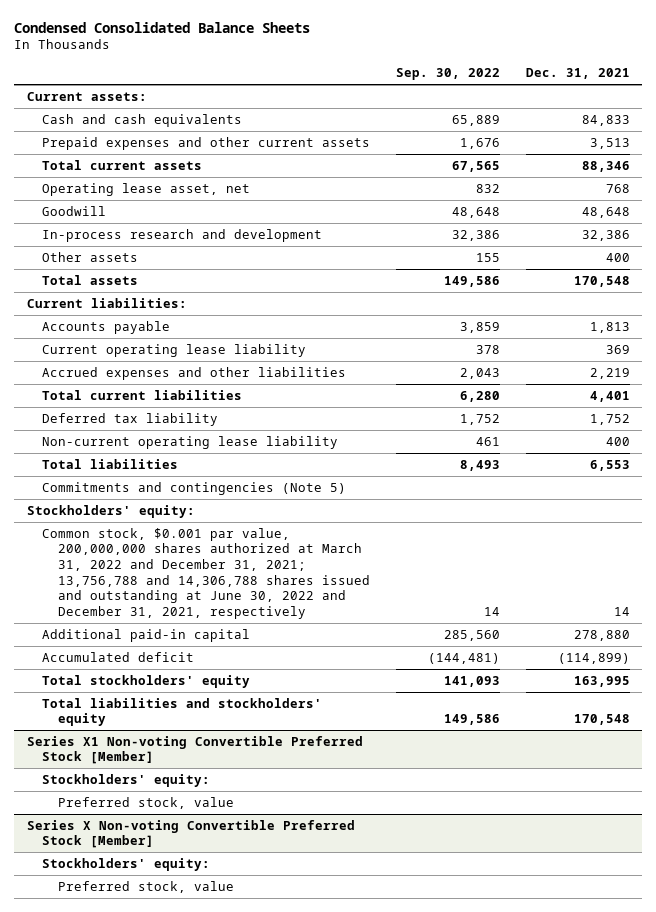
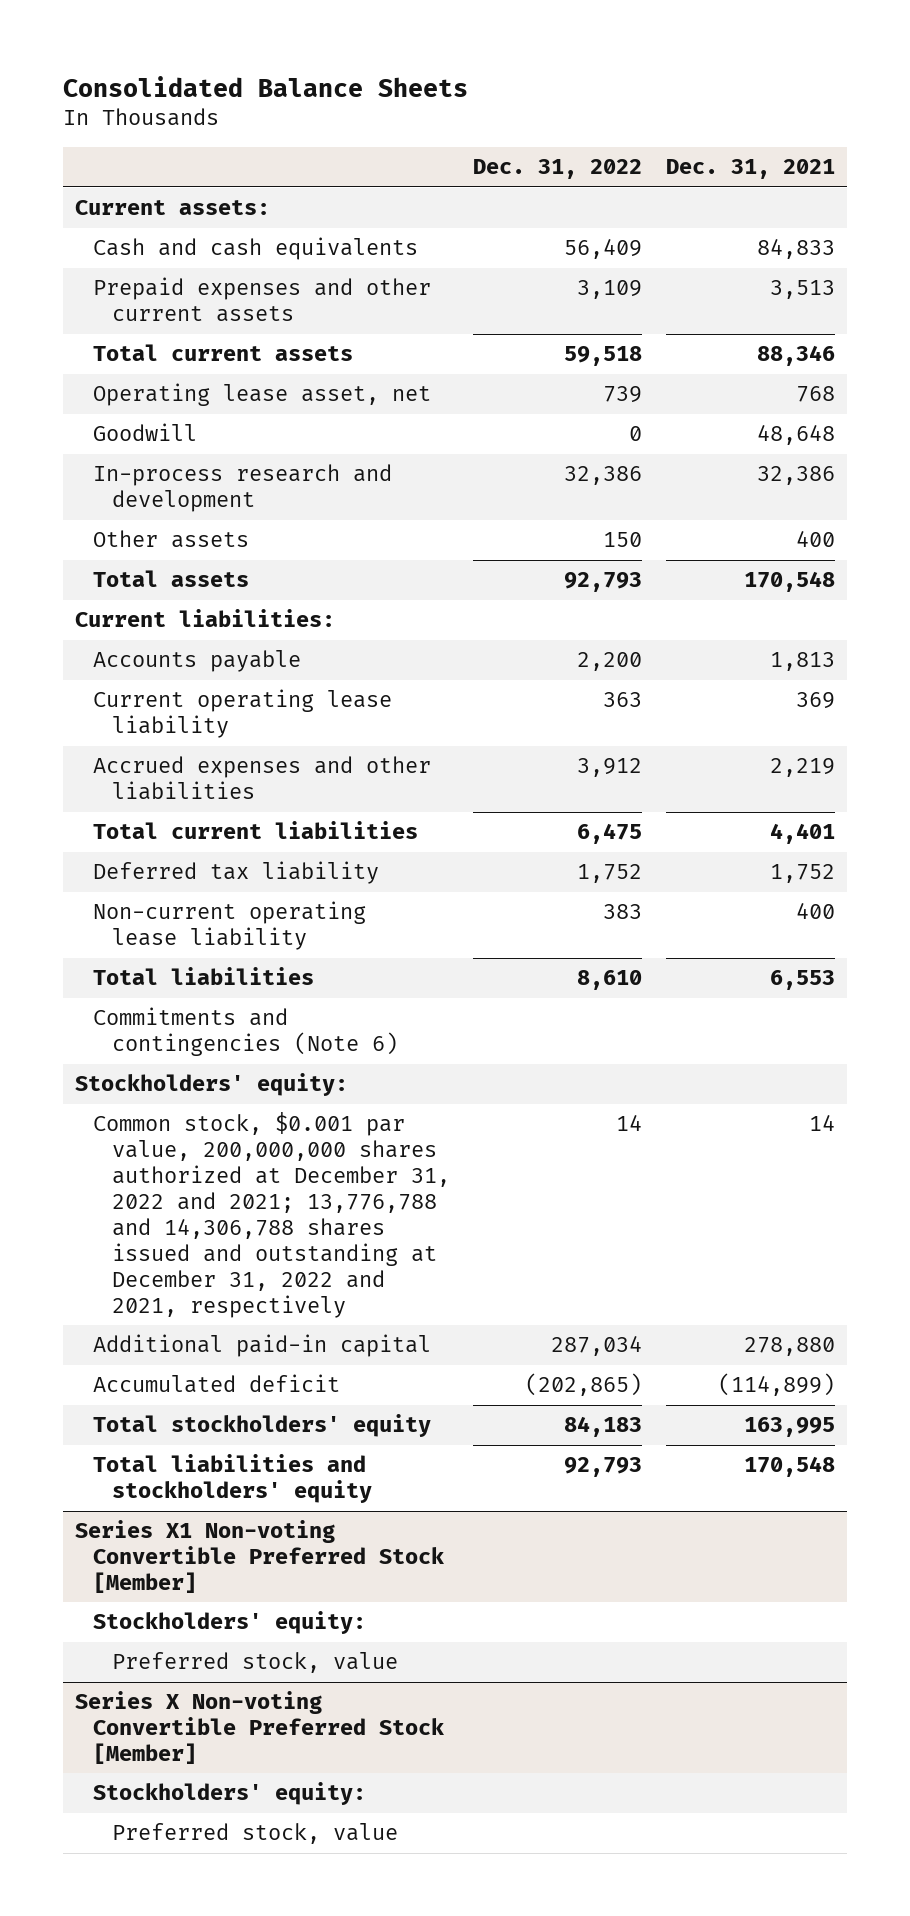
[13,21,310,33] Condensed Consolidated Balance Sheets -> [63,75,469,97] Consolidated Balance Sheets
[395,68,500,81] Sep. 30, 2022 -> none
none -> [473,159,643,180] Dec. 31, 2022
[42,481,347,495] Commitments and contingencies (Note 5) -> [93,1007,398,1057] Commitments and contingencies (Note 6)
[42,527,370,619] Common stock, $0.001 par value, 200,000,000 shares authorized at March 31, 2022 and December 31, 2021; 13,756,788 and 14,306,788 shares issued and outstanding at June 30, 2022 and December 31, 2021, respectively -> [93,1112,450,1318] Common stock, $0.001 par value, 200,000,000 shares authorized at December 31, 2022 and 2021; 13,776,788 and 14,306,788 shares issued and outstanding at December 31, 2022 and 2021, respectively

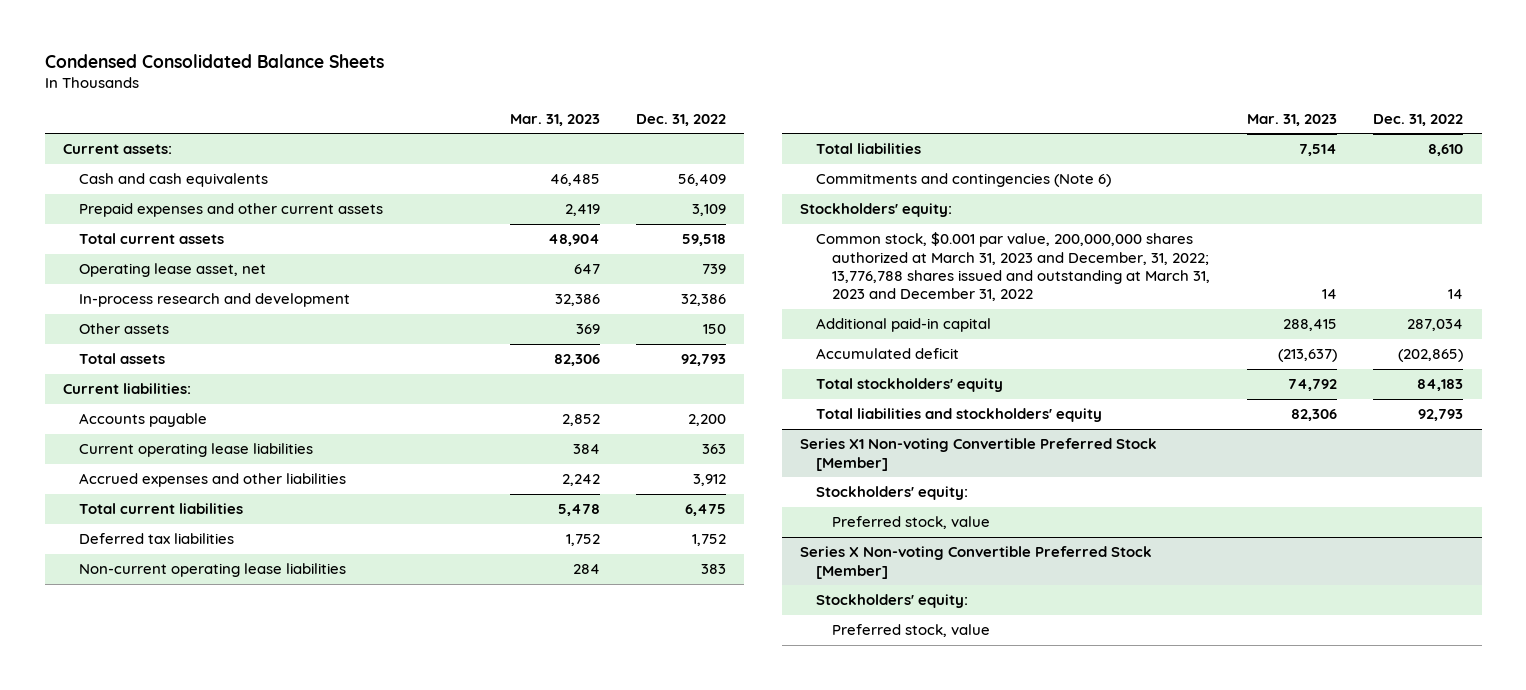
[63,75,469,97] Consolidated Balance Sheets -> [44,54,384,69] Condensed Consolidated Balance Sheets
[665,159,835,180] Dec. 31, 2021 -> none
none -> [509,113,600,126] Mar. 31, 2023
[93,423,198,442] Goodwill -> none
[93,689,393,739] Current operating lease liability -> [78,443,313,458] Current operating lease liabilities
[93,861,380,885] Deferred tax liability -> [78,533,234,545] Deferred tax liabilities
[93,901,367,951] Non-current operating lease liability -> [78,563,346,578] Non-current operating lease liabilities
[93,1112,450,1318] Common stock, $0.001 par value, 200,000,000 shares authorized at December 31, 2022 and 2021; 13,776,788 and 14,306,788 shares issued and outstanding at December 31, 2022 and 2021, respectively -> [816,232,1211,302] Common stock, $0.001 par value, 200,000,000 shares authorized at March 31, 2023 and December, 31, 2022; 13,776,788 shares issued and outstanding at March 31, 2023 and December 31, 2022

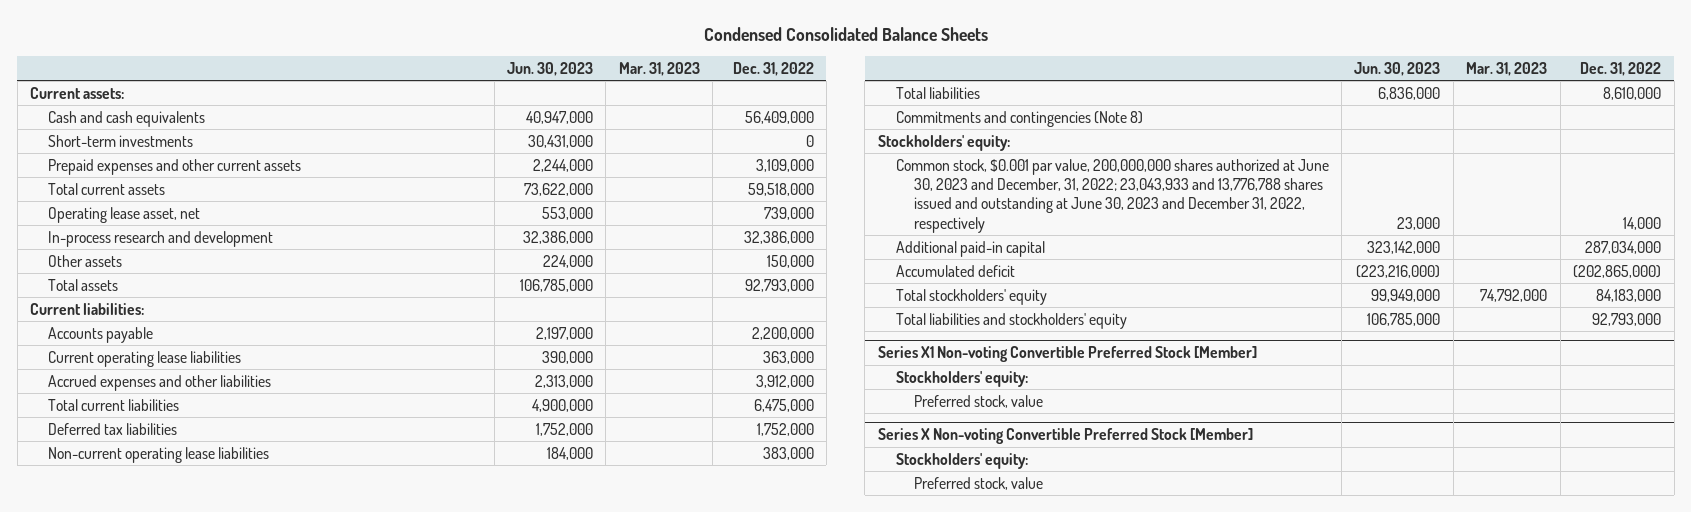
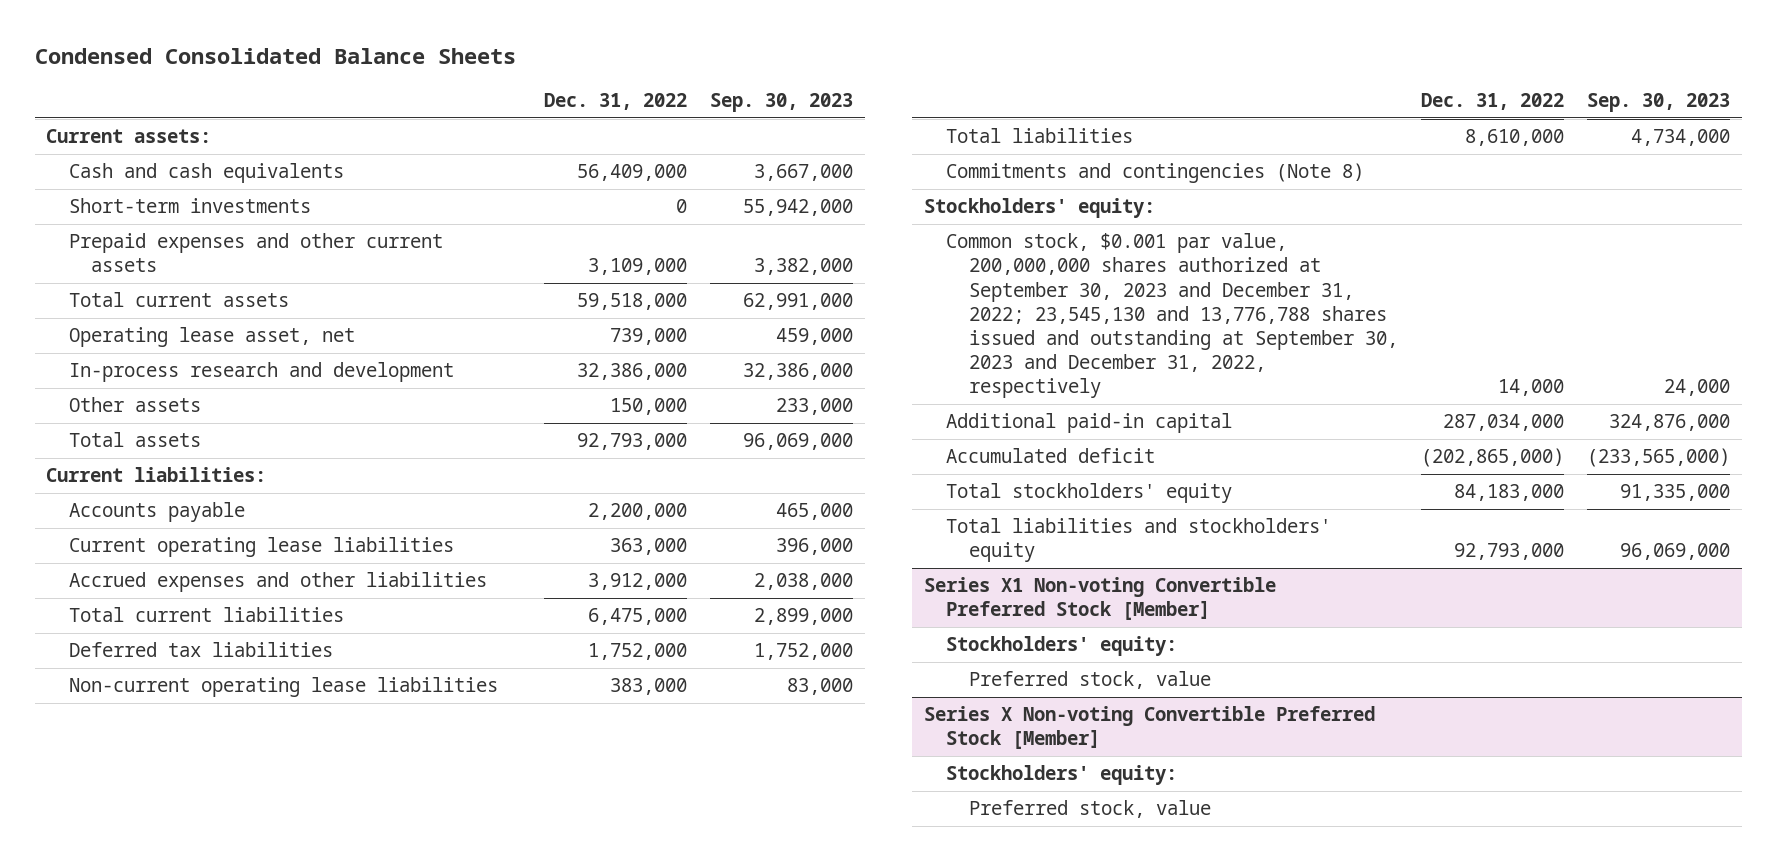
[506,61,593,76] Jun. 30, 2023 -> none
[618,61,700,76] Mar. 31, 2023 -> none
none -> [710,93,854,113] Sep. 30, 2023
[895,158,1329,233] Common stock, $0.001 par value, 200,000,000 shares authorized at June 30, 2023 and December, 31, 2022; 23,043,933 and 13,776,788 shares issued and outstanding at June 30, 2023 and December 31, 2022, respectively -> [946,233,1398,399] Common stock, $0.001 par value, 200,000,000 shares authorized at September 30, 2023 and December 31, 2022; 23,545,130 and 13,776,788 shares issued and outstanding at September 30, 2023 and December 31, 2022, respectively

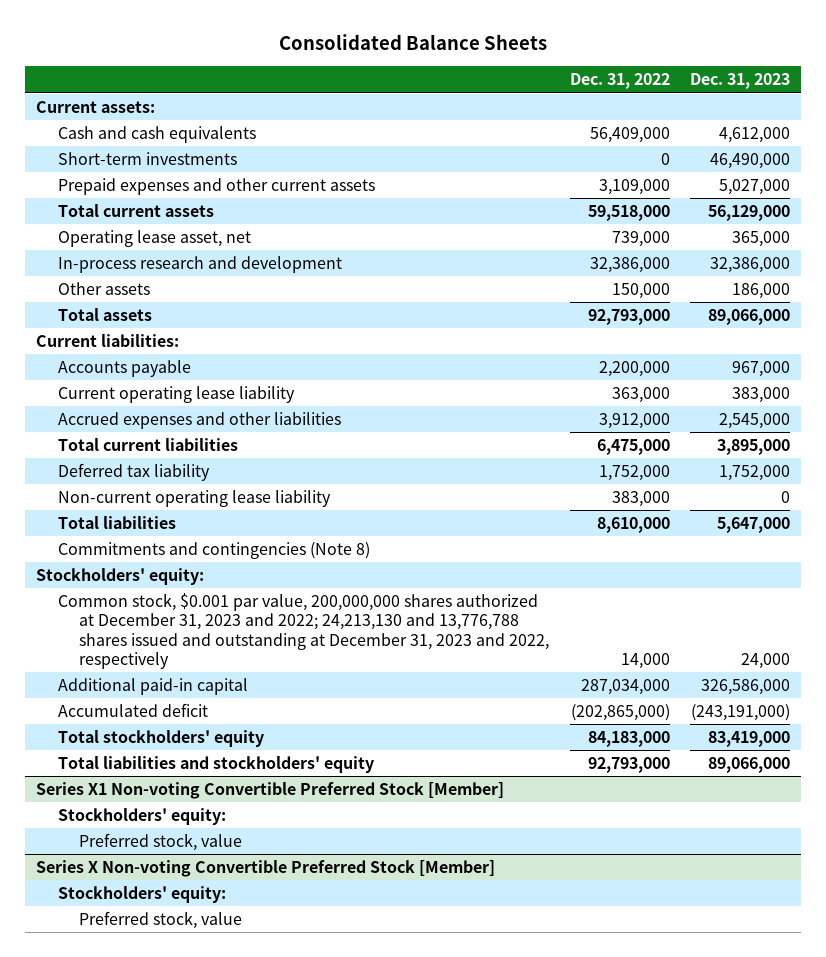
[34,48,516,65] Condensed Consolidated Balance Sheets -> [279,34,548,51] Consolidated Balance Sheets
[710,93,854,113] Sep. 30, 2023 -> none
none -> [690,73,791,90] Dec. 31, 2023
[68,537,454,558] Current operating lease liabilities -> [57,385,295,403] Current operating lease liability
[68,642,333,658] Deferred tax liabilities -> [57,462,210,481] Deferred tax liability
[68,677,498,698] Non-current operating lease liabilities -> [57,489,331,507] Non-current operating lease liability
[946,233,1398,399] Common stock, $0.001 par value, 200,000,000 shares authorized at September 30, 2023 and December 31, 2022; 23,545,130 and 13,776,788 shares issued and outstanding at September 30, 2023 and December 31, 2022, respectively -> [57,592,550,670] Common stock, $0.001 par value, 200,000,000 shares authorized at December 31, 2023 and 2022; 24,213,130 and 13,776,788 shares issued and outstanding at December 31, 2023 and 2022, respectively

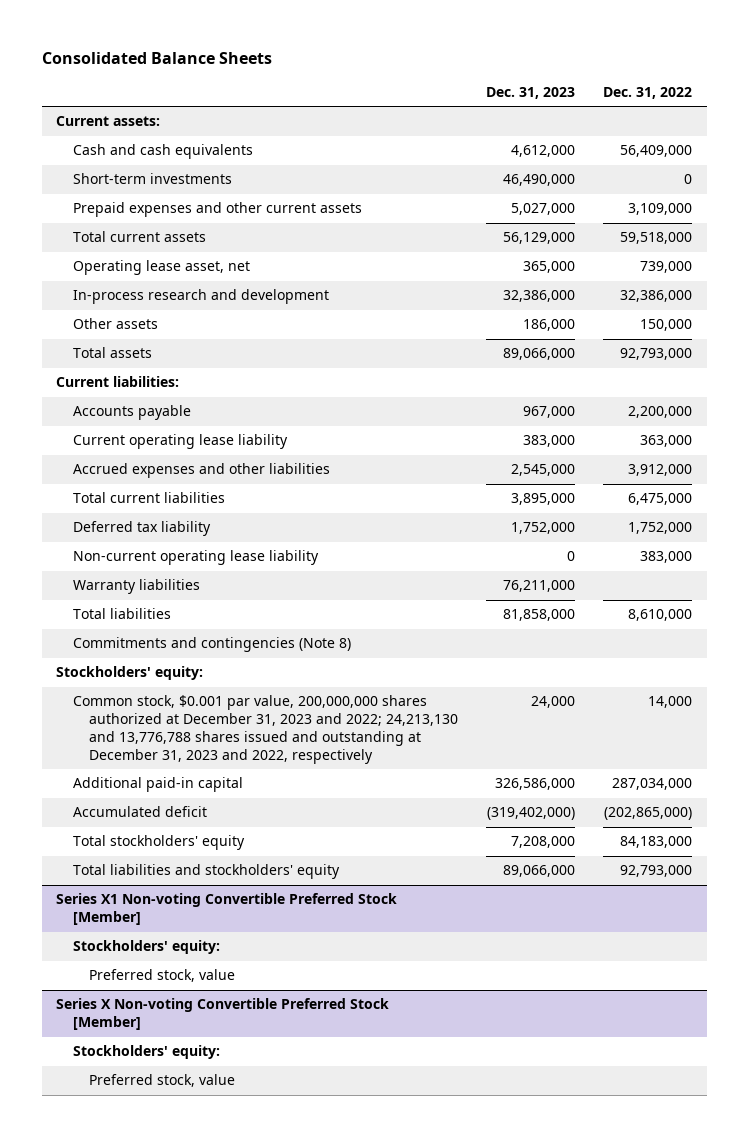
none -> [72,579,200,595] Warranty liabilities
[717,516,791,533] 5,647,000 -> [503,609,576,622] 81,858,000
[691,703,791,721] (243,191,000) -> [487,807,576,821] (319,402,000)
[708,730,791,747] 83,419,000 -> [511,836,576,849] 7,208,000

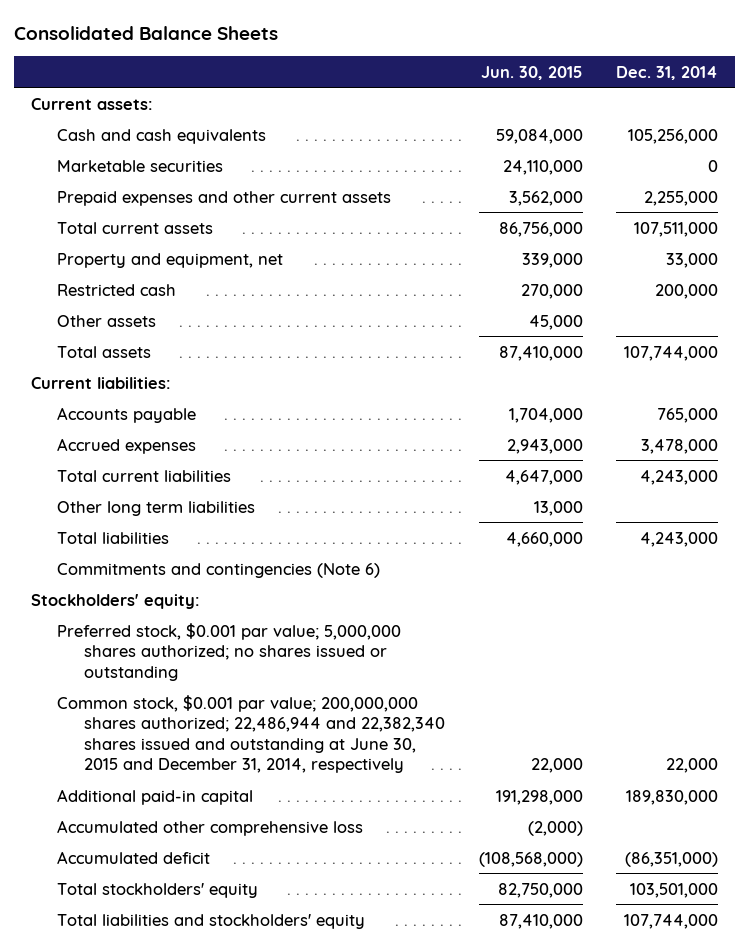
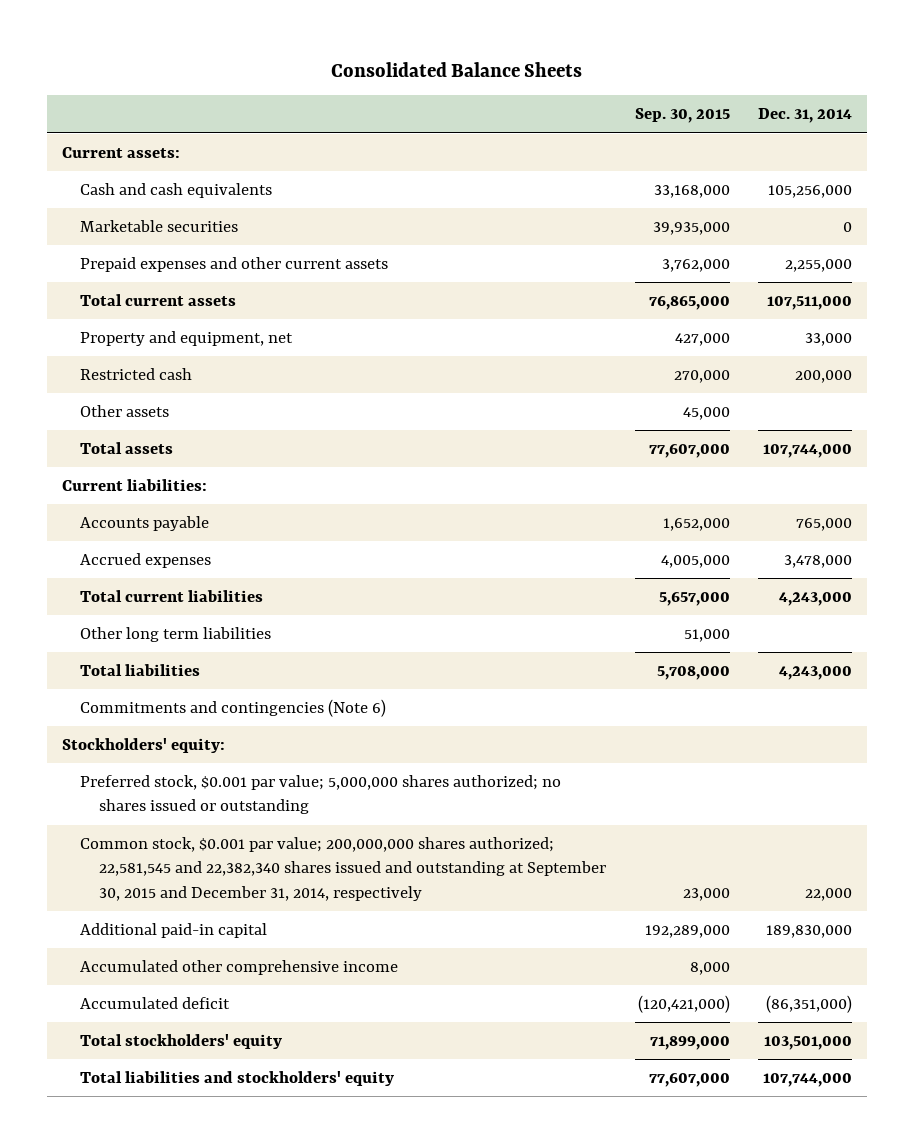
[480,65,583,80] Jun. 30, 2015 -> none
none -> [634,108,730,124] Sep. 30, 2015
[57,694,445,774] Common stock, $0.001 par value; 200,000,000 shares authorized; 22,486,944 and 22,382,340 shares issued and outstanding at June 30, 2015 and December 31, 2014, respectively -> [80,837,606,901] Common stock, $0.001 par value; 200,000,000 shares authorized; 22,581,545 and 22,382,340 shares issued and outstanding at September 30, 2015 and December 31, 2014, respectively
[57,819,364,836] Accumulated other comprehensive loss -> [80,960,399,976] Accumulated other comprehensive income

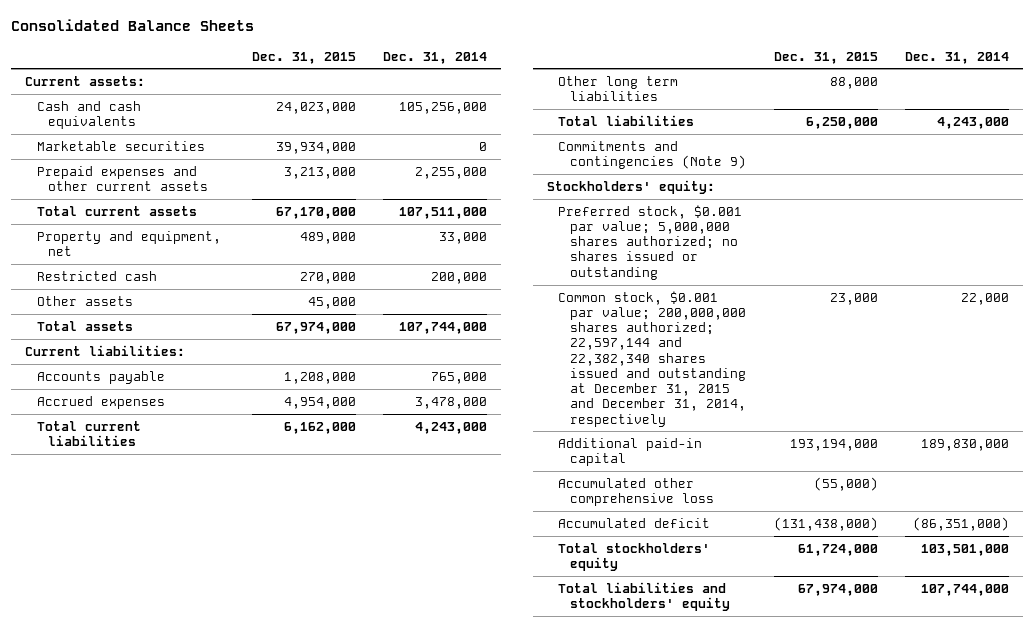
[634,108,730,124] Sep. 30, 2015 -> none
none -> [251,51,356,64] Dec. 31, 2015
[80,699,387,718] Commitments and contingencies (Note 6) -> [558,140,746,169] Commitments and contingencies (Note 9)
[80,837,606,901] Common stock, $0.001 par value; 200,000,000 shares authorized; 22,581,545 and 22,382,340 shares issued and outstanding at September 30, 2015 and December 31, 2014, respectively -> [558,290,746,427] Common stock, $0.001 par value; 200,000,000 shares authorized; 22,597,144 and 22,382,340 shares issued and outstanding at December 31, 2015 and December 31, 2014, respectively
[80,960,399,976] Accumulated other comprehensive income -> [558,477,714,506] Accumulated other comprehensive loss

